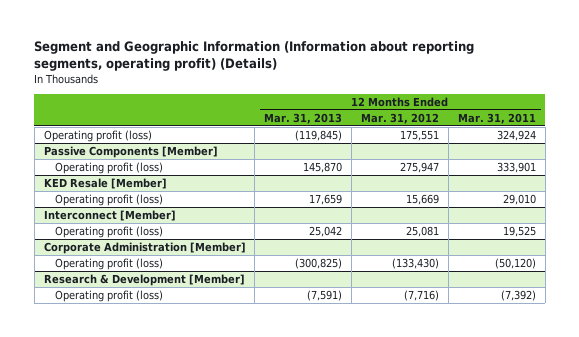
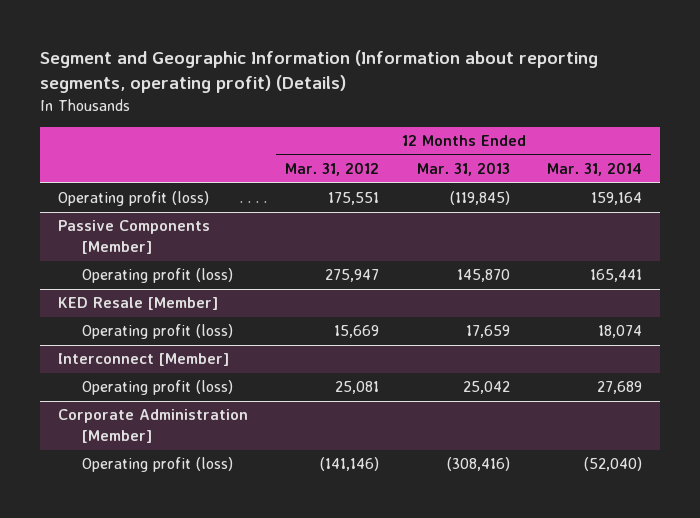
[457,112,536,124] Mar. 31, 2011 -> none
none -> [546,162,642,177] Mar. 31, 2014
[43,273,245,286] Research & Development [Member] -> none
[54,289,163,302] Operating profit (loss) -> none
[295,257,343,269] (300,825) -> [446,457,510,472] (308,416)
[392,257,440,269] (133,430) -> [320,457,380,472] (141,146)

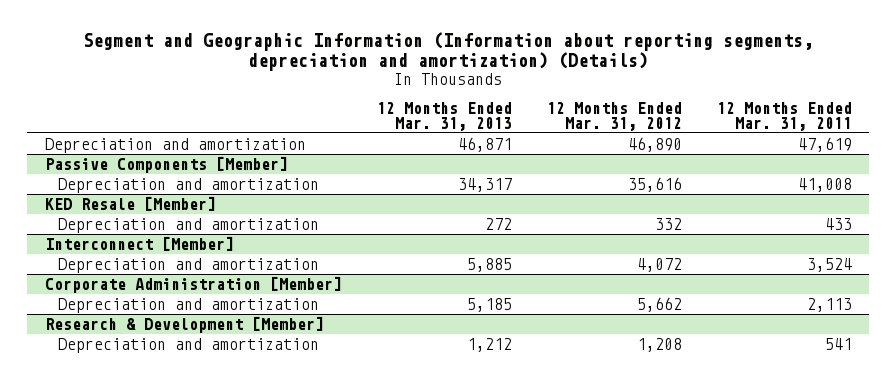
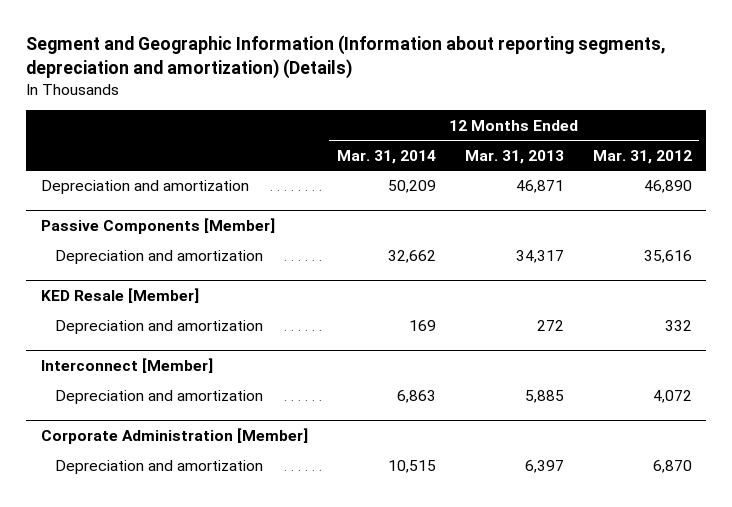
[716,101,852,131] 12 Months Ended Mar. 31, 2011 -> none
none -> [336,149,436,164] Mar. 31, 2014
[44,316,324,334] Research & Development [Member] -> none
[57,338,319,354] Depreciation and amortization -> none
[466,298,512,313] 5,185 -> [524,460,564,474] 6,397
[636,297,682,313] 5,662 -> [652,460,692,474] 6,870

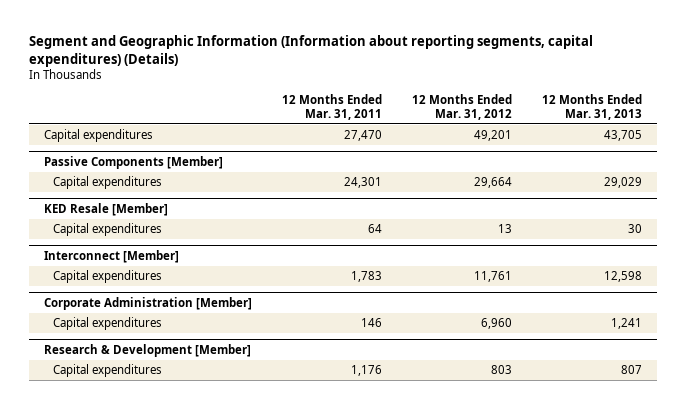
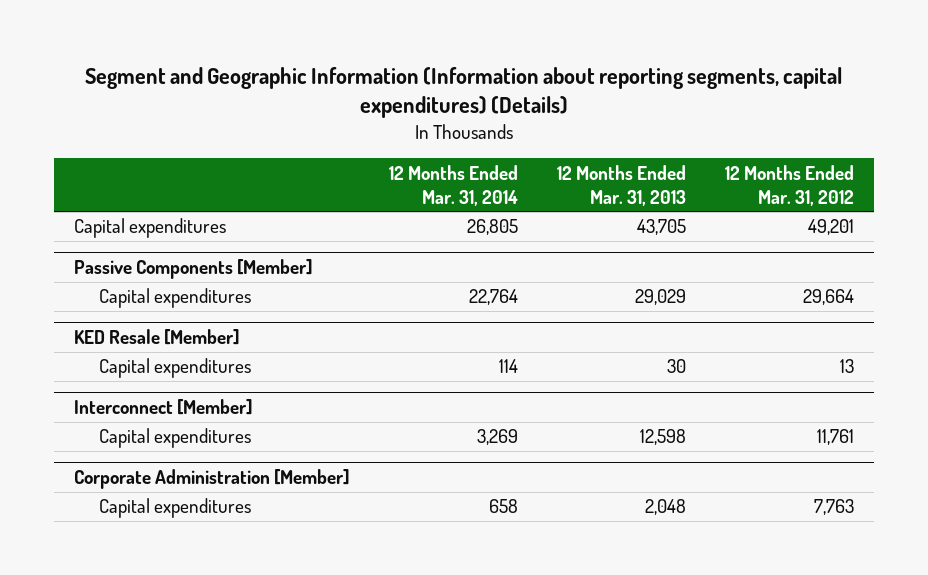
[281,94,382,120] 12 Months Ended Mar. 31, 2011 -> none
none -> [389,164,519,206] 12 Months Ended Mar. 31, 2014
[43,343,251,357] Research & Development [Member] -> none
[52,363,162,377] Capital expenditures -> none
[480,317,512,329] 6,960 -> [814,499,855,516] 7,763
[610,317,642,329] 1,241 -> [645,499,687,516] 2,048

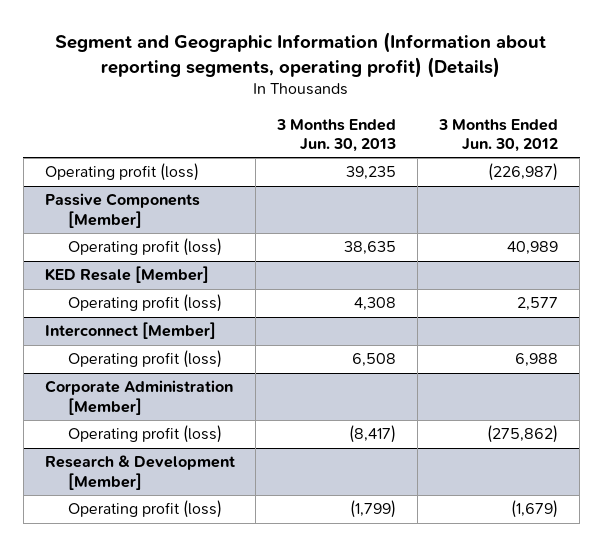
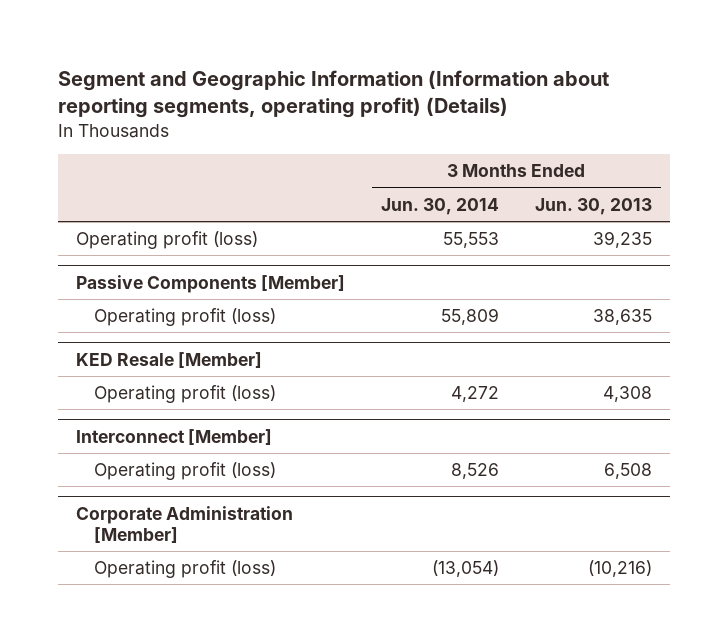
[438,118,559,152] 3 Months Ended Jun. 30, 2012 -> none
none -> [380,197,499,215] Jun. 30, 2014
[44,455,235,490] Research & Development [Member] -> none
[68,500,223,519] Operating profit (loss) -> none
[349,425,397,444] (8,417) -> [587,560,652,578] (10,216)

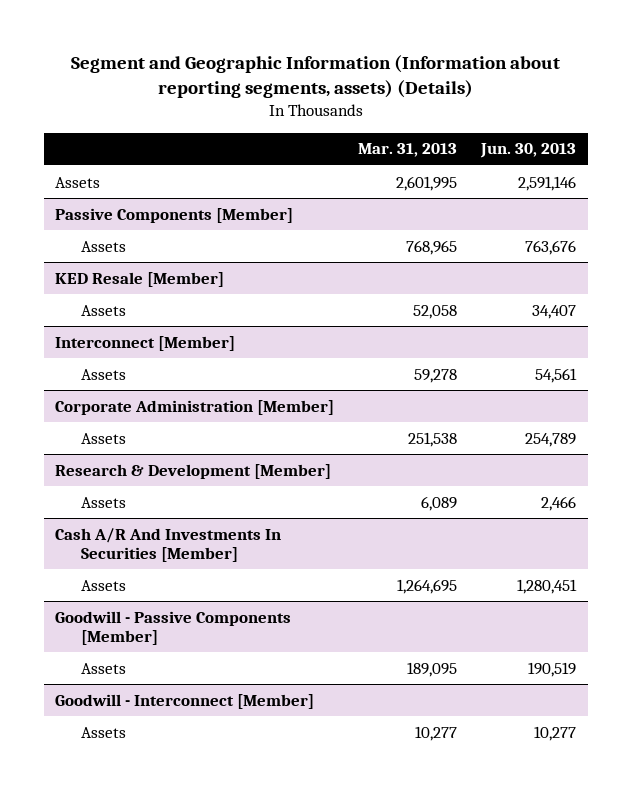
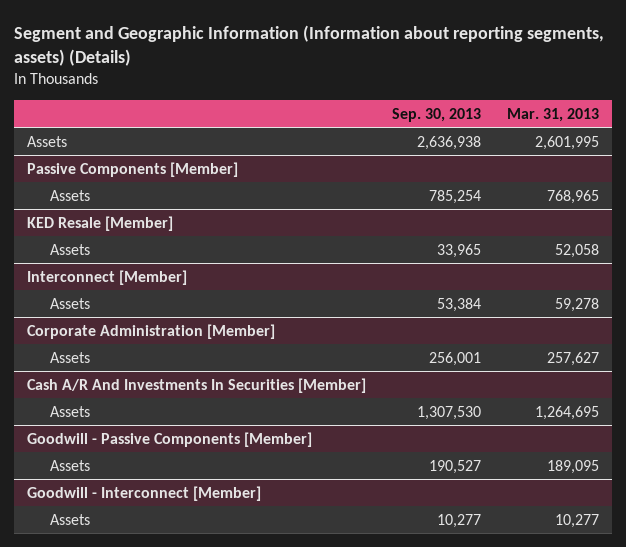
[480,143,577,159] Jun. 30, 2013 -> none
none -> [392,107,482,122] Sep. 30, 2013
[55,463,332,479] Research & Development [Member] -> none
[81,496,127,508] Assets -> none
[408,431,458,447] 251,538 -> [547,351,600,366] 257,627

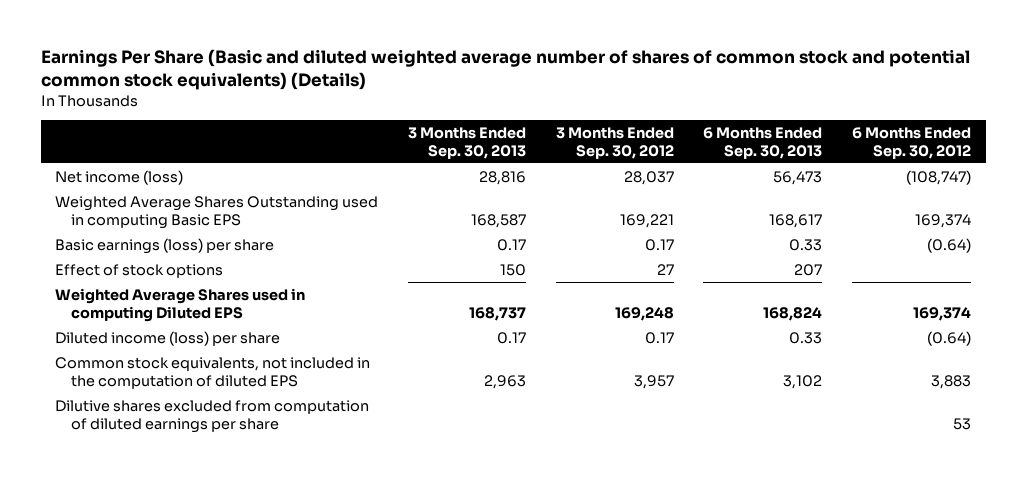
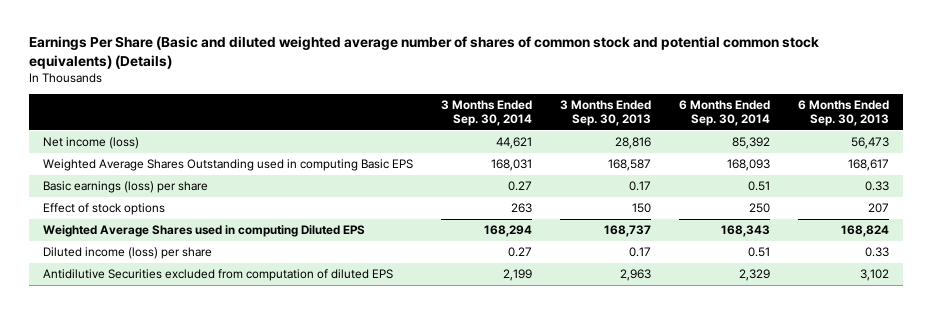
[555,127,674,159] 3 Months Ended Sep. 30, 2012 -> none
[851,127,971,159] 6 Months Ended Sep. 30, 2012 -> none
none -> [440,100,532,127] 3 Months Ended Sep. 30, 2014
none -> [679,100,771,127] 6 Months Ended Sep. 30, 2014
[55,399,370,433] Dilutive shares excluded from computation of diluted earnings per share -> none
[55,356,371,389] Common stock equivalents, not included in the computation of diluted EPS -> [42,269,393,282] Antidilutive Securities excluded from computation of diluted EPS

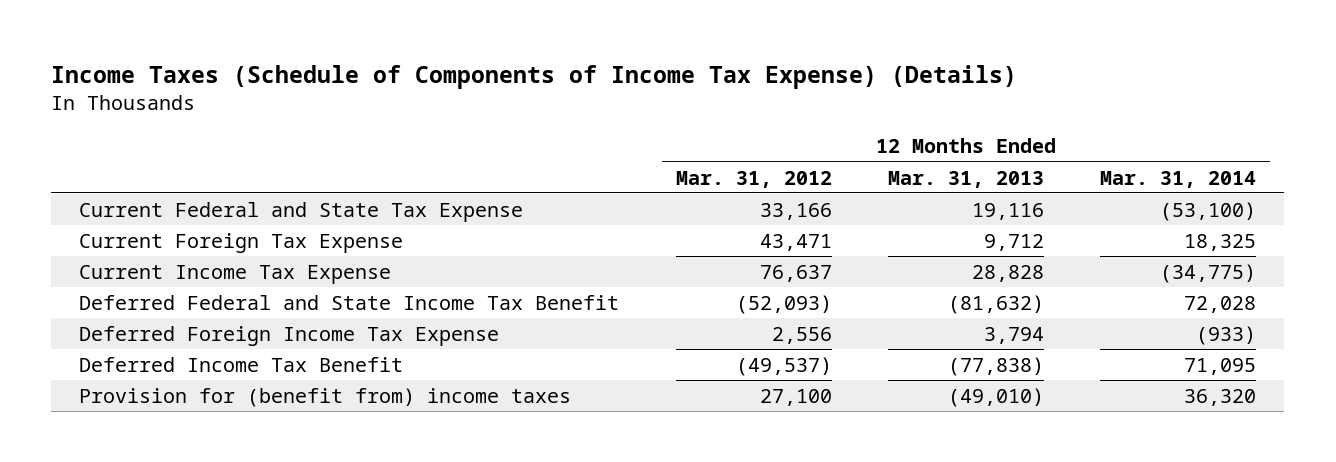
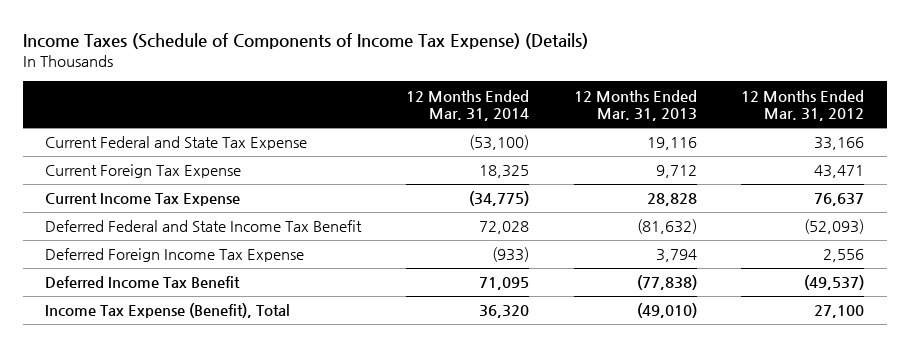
[79,387,572,407] Provision for (benefit from) income taxes -> [45,303,291,319] Income Tax Expense (Benefit), Total

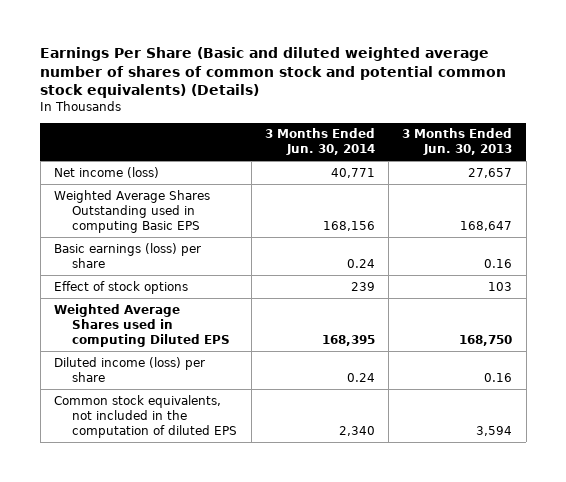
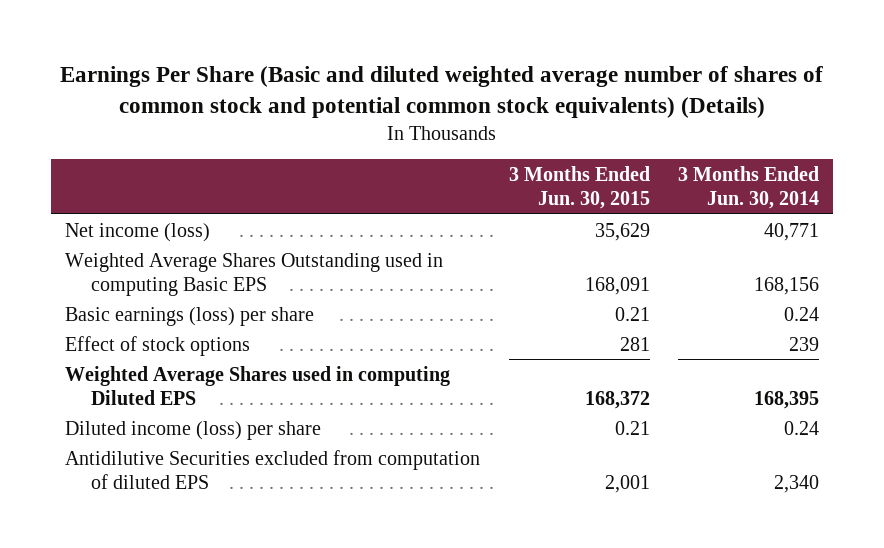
[402,128,513,156] 3 Months Ended Jun. 30, 2013 -> none
none -> [508,166,650,209] 3 Months Ended Jun. 30, 2015
[53,394,238,438] Common stock equivalents, not included in the computation of diluted EPS -> [65,449,481,489] Antidilutive Securities excluded from computation of diluted EPS

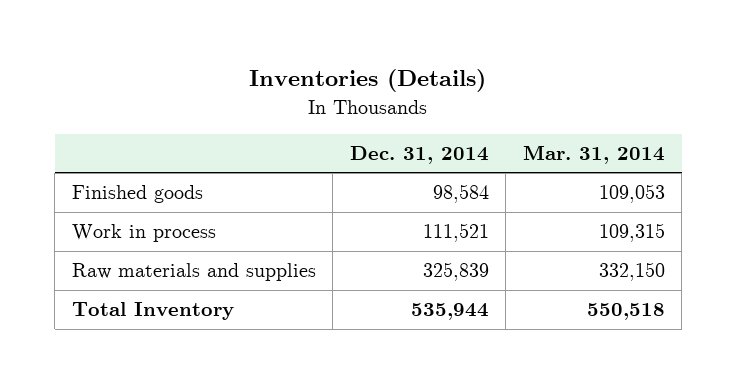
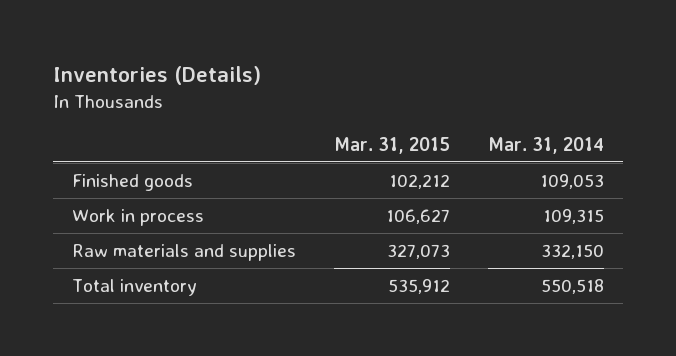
[349,146,489,165] Dec. 31, 2014 -> none
none -> [333,136,450,154] Mar. 31, 2015
[71,302,234,321] Total Inventory -> [71,278,197,296] Total inventory

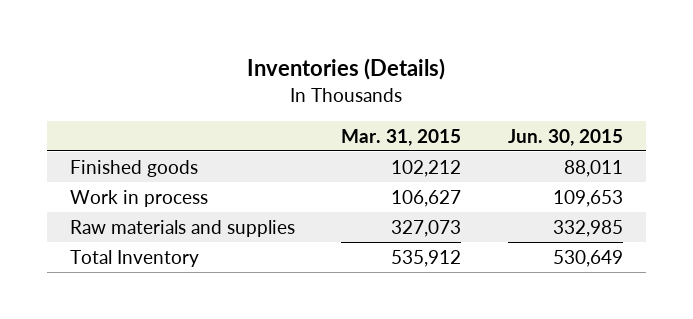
[487,136,604,154] Mar. 31, 2014 -> none
none -> [507,128,623,146] Jun. 30, 2015
[71,278,197,296] Total inventory -> [69,249,199,267] Total Inventory

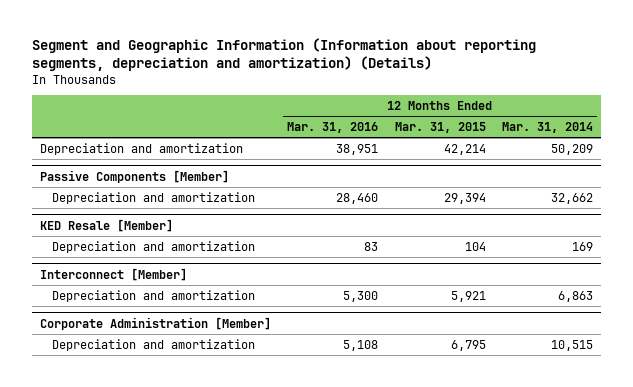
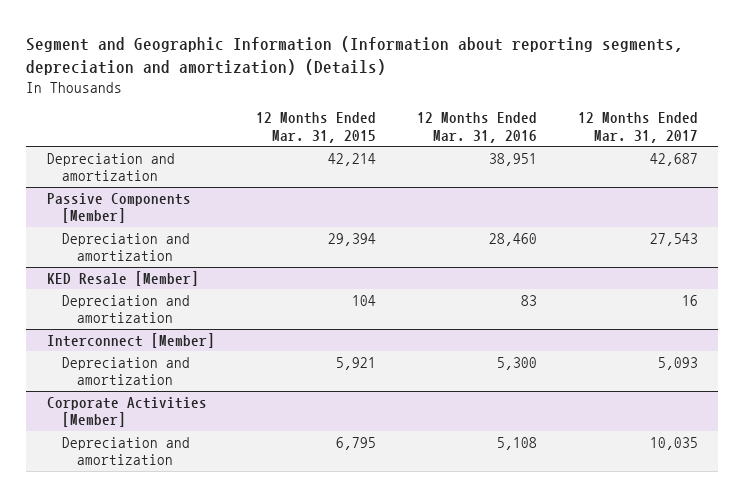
[501,122,593,134] Mar. 31, 2014 -> none
none -> [577,112,698,143] 12 Months Ended Mar. 31, 2017
[40,316,272,330] Corporate Administration [Member] -> [46,396,207,428] Corporate Activities [Member]

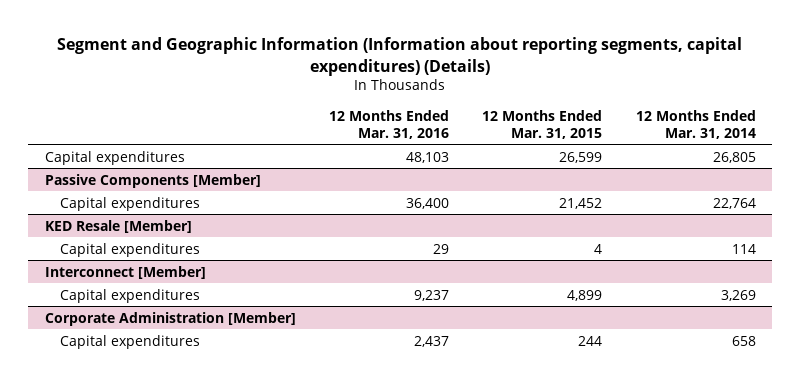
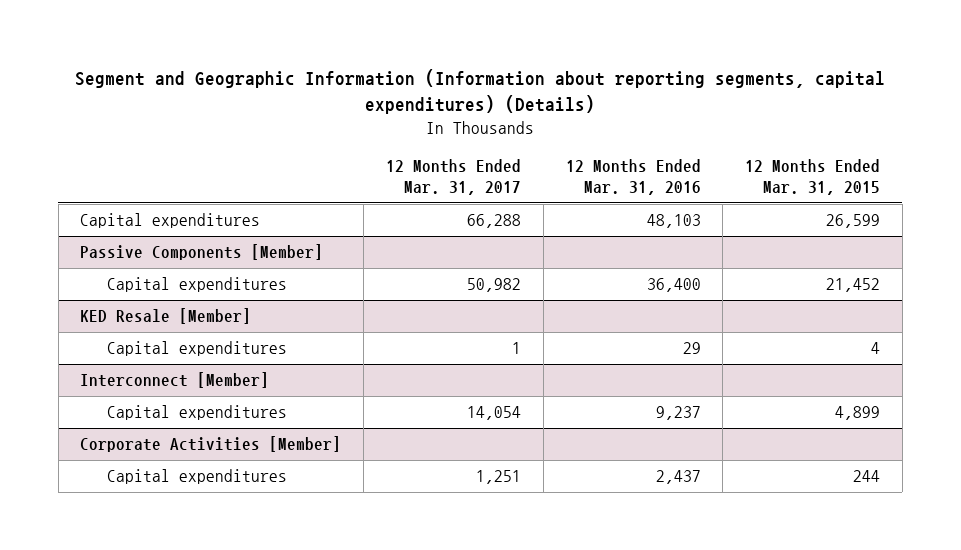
[635,110,756,139] 12 Months Ended Mar. 31, 2014 -> none
none -> [386,158,522,196] 12 Months Ended Mar. 31, 2017
[44,311,296,326] Corporate Administration [Member] -> [80,436,342,453] Corporate Activities [Member]

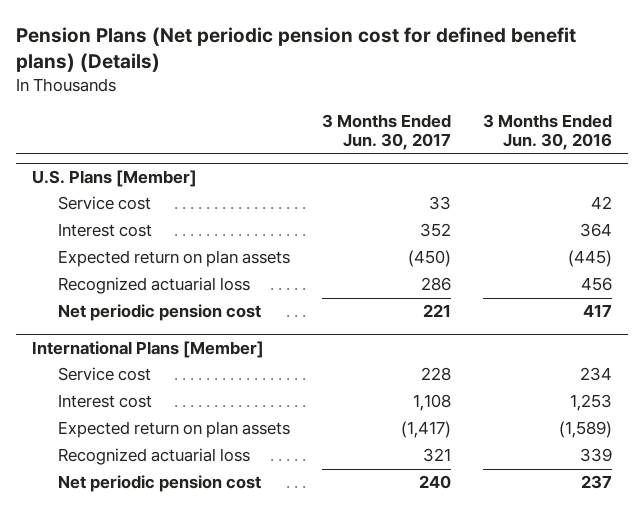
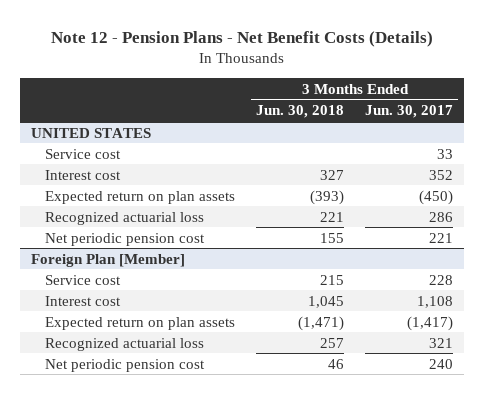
[15,26,576,72] Pension Plans (Net periodic pension cost for defined benefit plans) (Details) -> [50,31,433,48] Note 12 - Pension Plans - Net Benefit Costs (Details)
[482,113,612,150] 3 Months Ended Jun. 30, 2016 -> none
none -> [256,105,345,119] Jun. 30, 2018
[31,169,197,187] U.S. Plans [Member] -> none
none -> [30,127,151,138] UNITED STATES
[31,340,264,358] International Plans [Member] -> [30,253,185,267] Foreign Plan [Member]

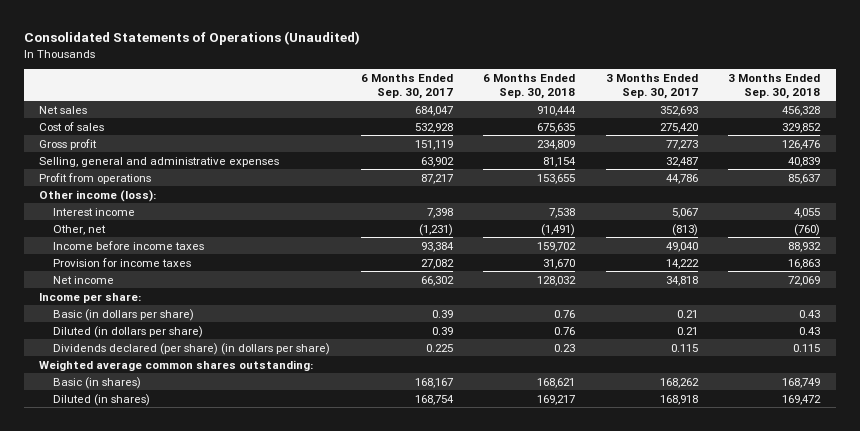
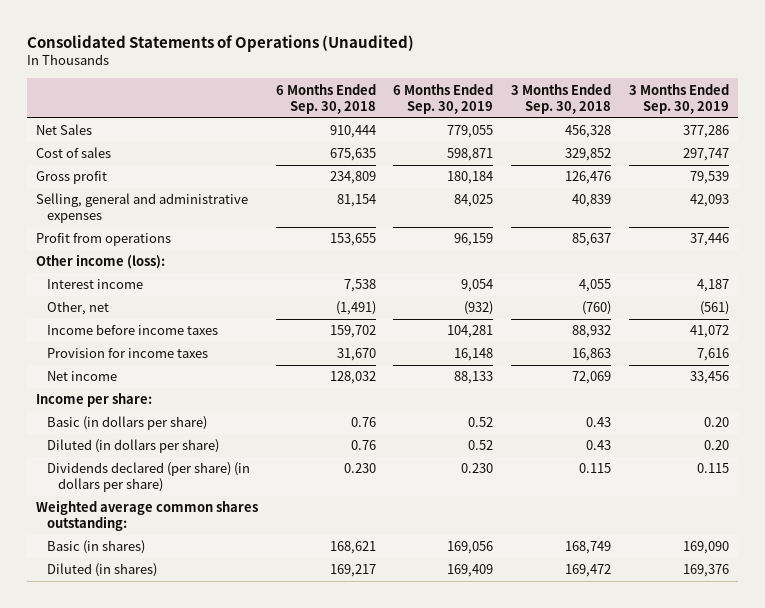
[360,73,453,99] 6 Months Ended Sep. 30, 2017 -> none
[605,73,698,99] 3 Months Ended Sep. 30, 2017 -> none
none -> [393,83,494,114] 6 Months Ended Sep. 30, 2019
none -> [628,83,729,114] 3 Months Ended Sep. 30, 2019
[39,105,88,114] Net sales -> [36,124,93,136] Net Sales
[554,343,576,352] 0.23 -> [343,463,376,474] 0.230

